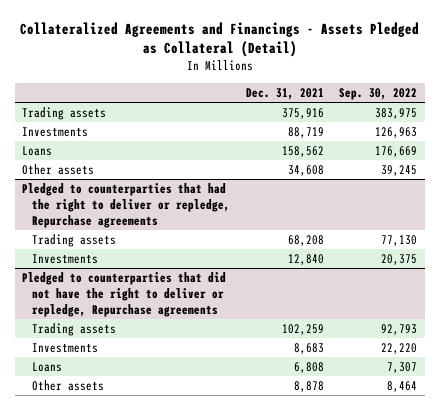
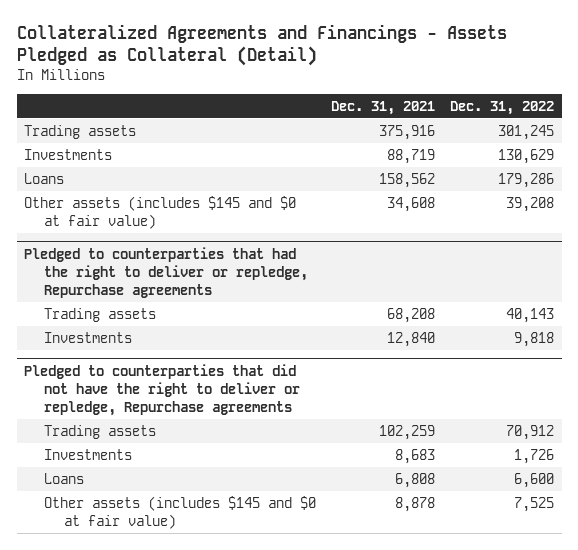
[339,87,418,100] Sep. 30, 2022 -> none
none -> [450,100,555,115] Dec. 31, 2022
[22,164,95,176] Other assets -> [24,196,297,229] Other assets (includes $145 and $0 at fair value)
[31,380,104,392] Other assets -> [44,496,317,529] Other assets (includes $145 and $0 at fair value)

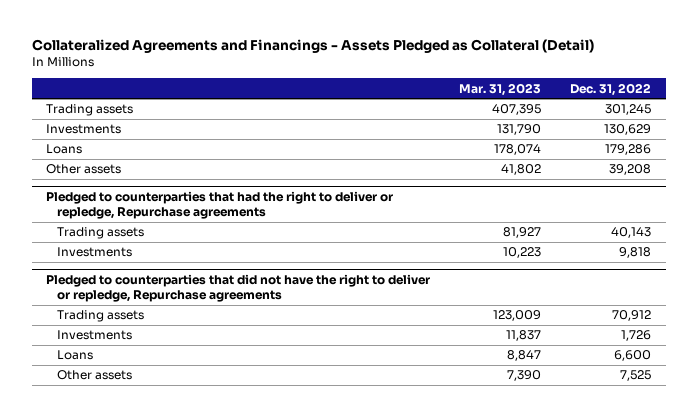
[331,100,436,115] Dec. 31, 2021 -> none
none -> [459,82,542,96] Mar. 31, 2023
[24,196,297,229] Other assets (includes $145 and $0 at fair value) -> [46,164,122,175] Other assets
[44,496,317,529] Other assets (includes $145 and $0 at fair value) -> [57,370,133,381] Other assets

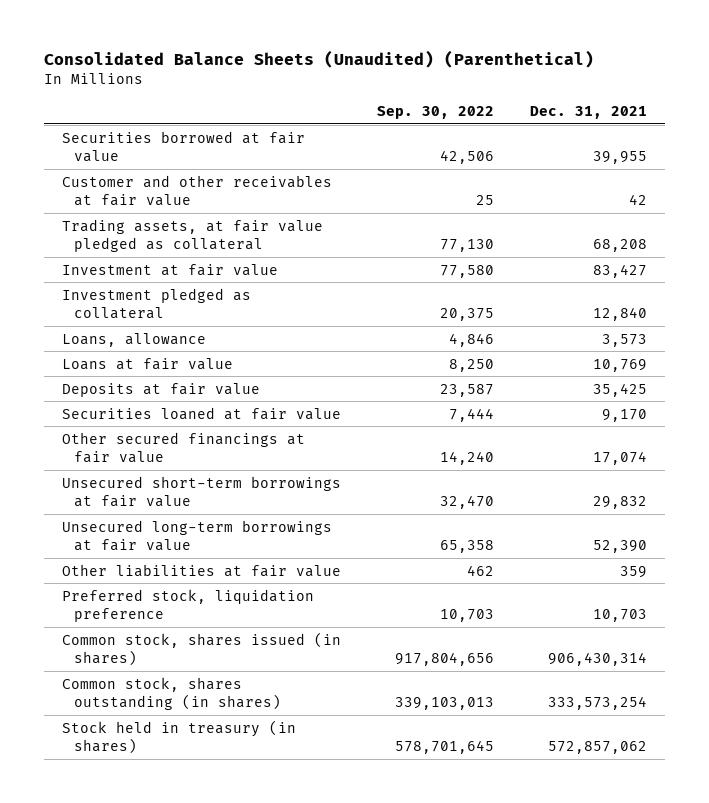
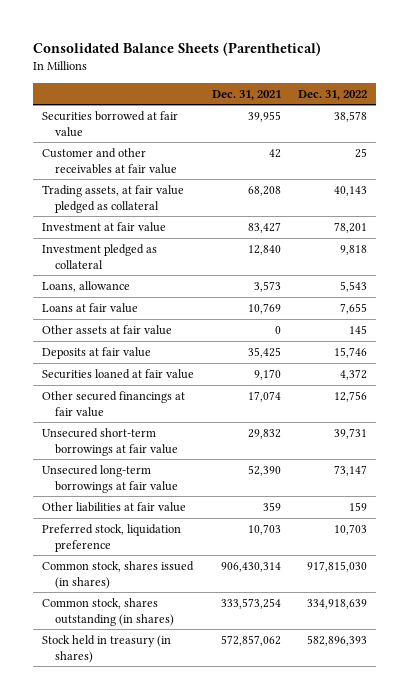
[43,50,594,69] Consolidated Balance Sheets (Unaudited) (Parenthetical) -> [32,41,321,56] Consolidated Balance Sheets (Parenthetical)
[376,105,494,119] Sep. 30, 2022 -> none
none -> [298,89,368,100] Dec. 31, 2022
none -> [41,324,172,335] Other assets at fair value

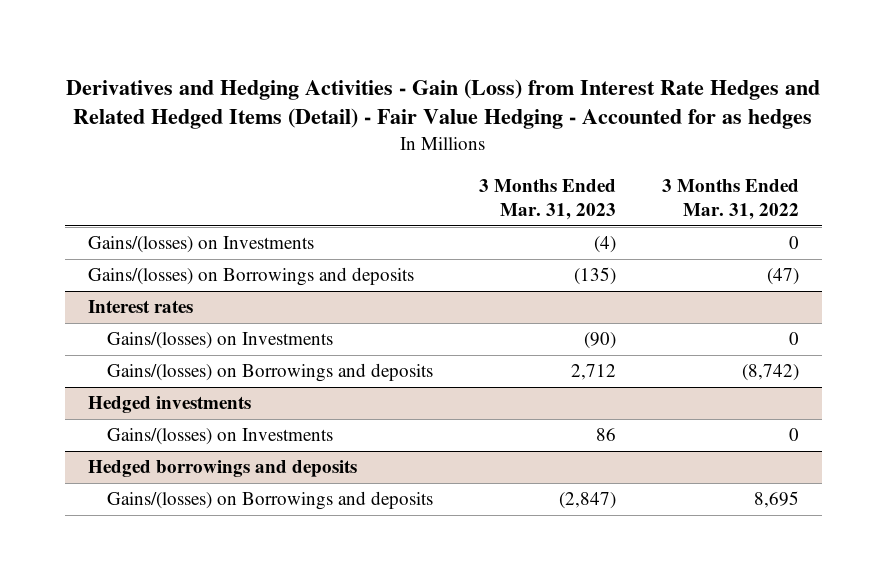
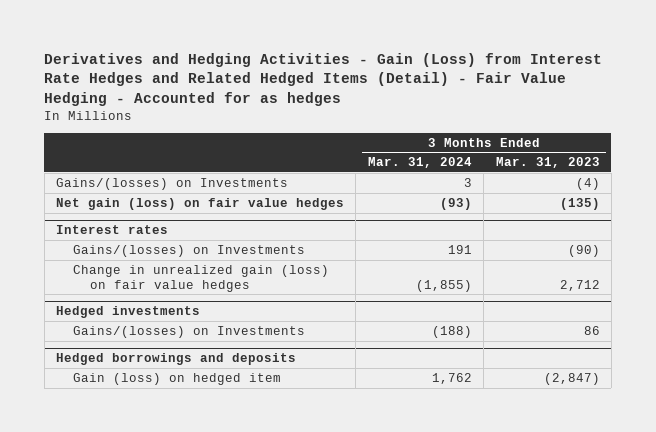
[661,178,799,221] 3 Months Ended Mar. 31, 2022 -> none
none -> [367,157,472,169] Mar. 31, 2024
[87,267,414,287] Gains/(losses) on Borrowings and deposits -> [55,197,344,210] Net gain (loss) on fair value hedges
[107,363,434,383] Gains/(losses) on Borrowings and deposits -> [72,264,329,292] Change in unrealized gain (loss) on fair value hedges
[107,491,434,511] Gains/(losses) on Borrowings and deposits -> [72,372,281,385] Gain (loss) on hedged item

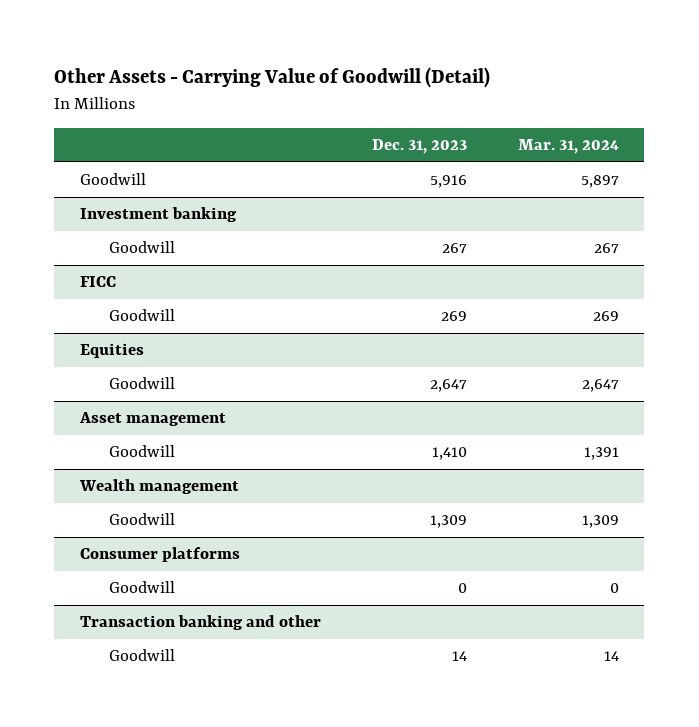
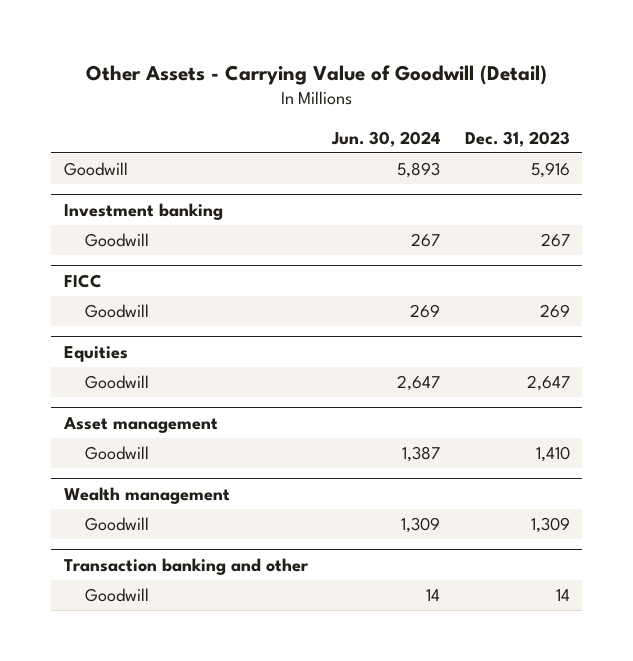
[517,139,619,155] Mar. 31, 2024 -> none
none -> [331,130,441,147] Jun. 30, 2024
[79,547,240,563] Consumer platforms -> none
[108,581,175,594] Goodwill -> none

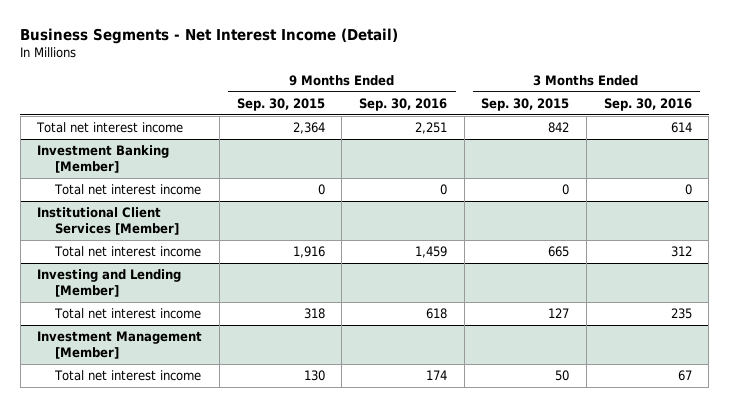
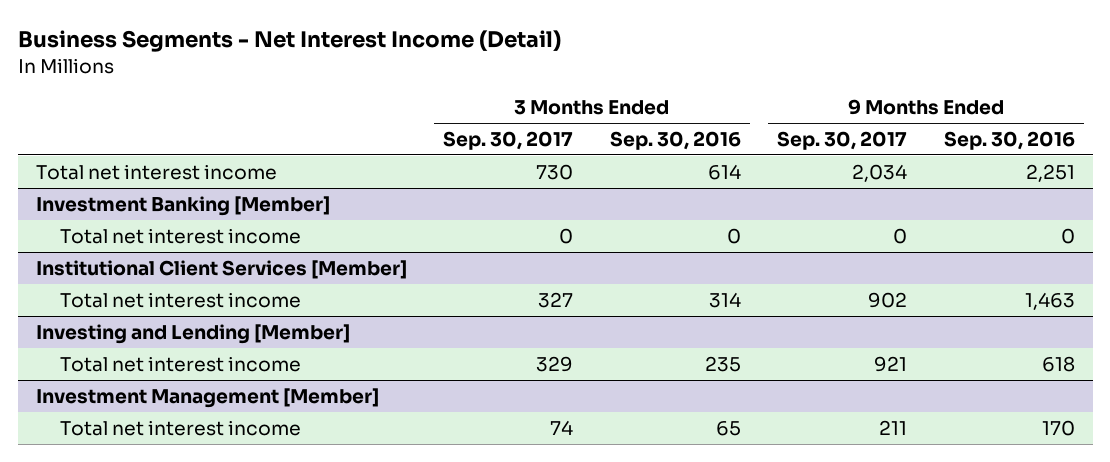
[236,97,325,111] Sep. 30, 2015 -> none
[481,97,570,111] Sep. 30, 2015 -> none
none -> [443,130,574,150] Sep. 30, 2017
none -> [777,130,908,150] Sep. 30, 2017
[414,245,447,258] 1,459 -> [1024,291,1075,310] 1,463
[670,245,692,257] 312 -> [708,291,741,308] 314
[425,369,447,380] 174 -> [1041,419,1075,436] 170
[677,369,692,381] 67 -> [715,420,741,436] 65

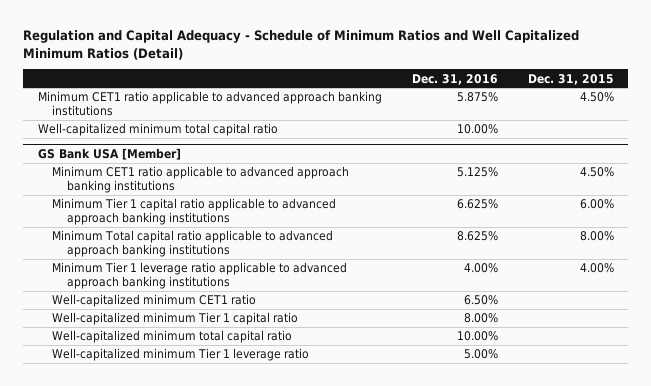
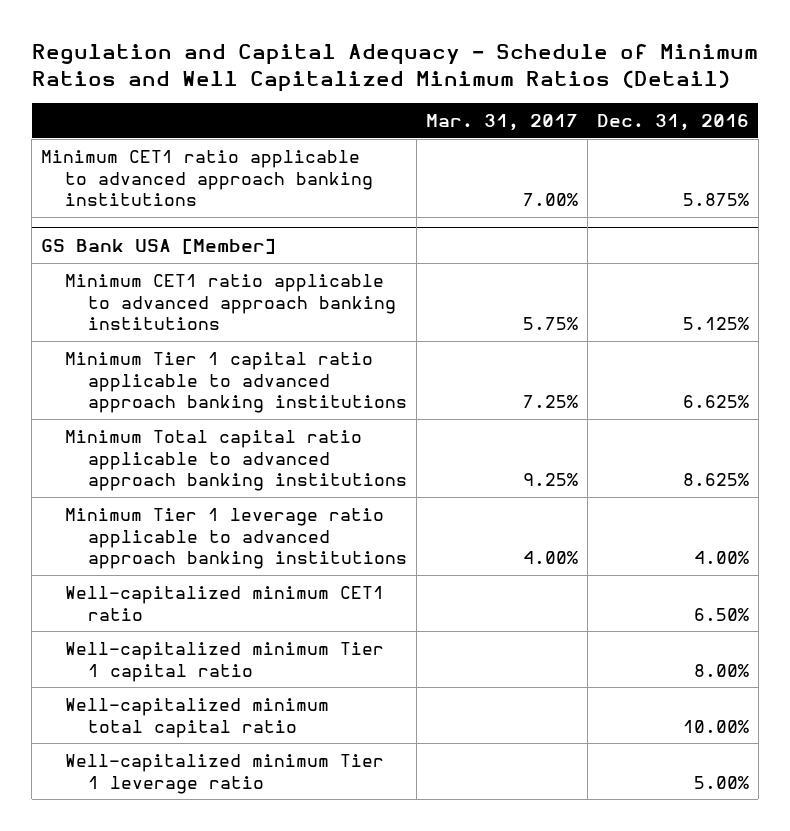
[527,73,614,85] Dec. 31, 2015 -> none
none -> [426,114,579,132] Mar. 31, 2017
[37,123,278,137] Well-capitalized minimum total capital ratio -> none

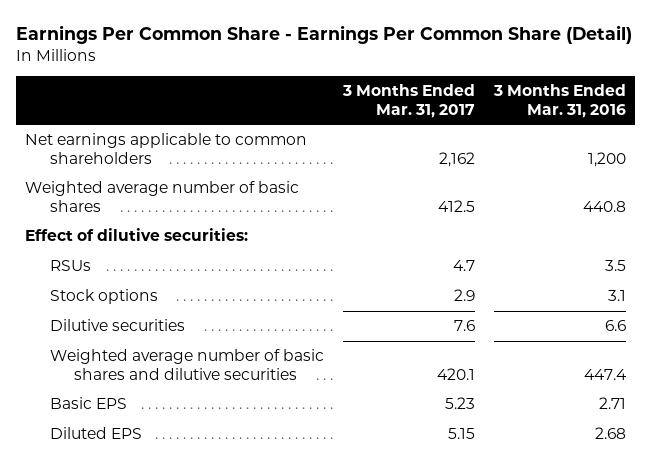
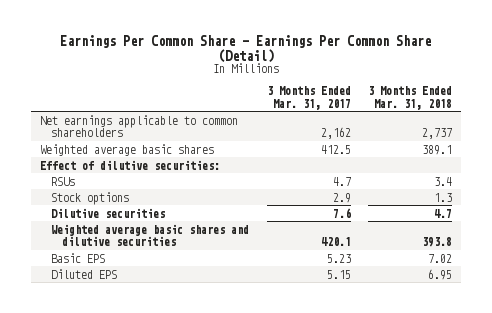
[492,84,626,118] 3 Months Ended Mar. 31, 2016 -> none
none -> [368,86,453,110] 3 Months Ended Mar. 31, 2018
[25,181,300,212] Weighted average number of basic shares -> [40,143,215,156] Weighted average basic shares
[49,349,324,380] Weighted average number of basic shares and dilutive securities -> [51,223,250,246] Weighted average basic shares and dilutive securities

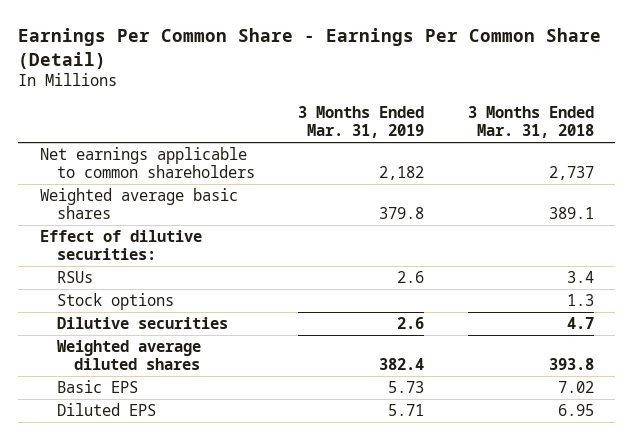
[266,86,351,110] 3 Months Ended Mar. 31, 2017 -> none
none -> [298,106,425,139] 3 Months Ended Mar. 31, 2019
[51,223,250,246] Weighted average basic shares and dilutive securities -> [56,339,201,370] Weighted average diluted shares

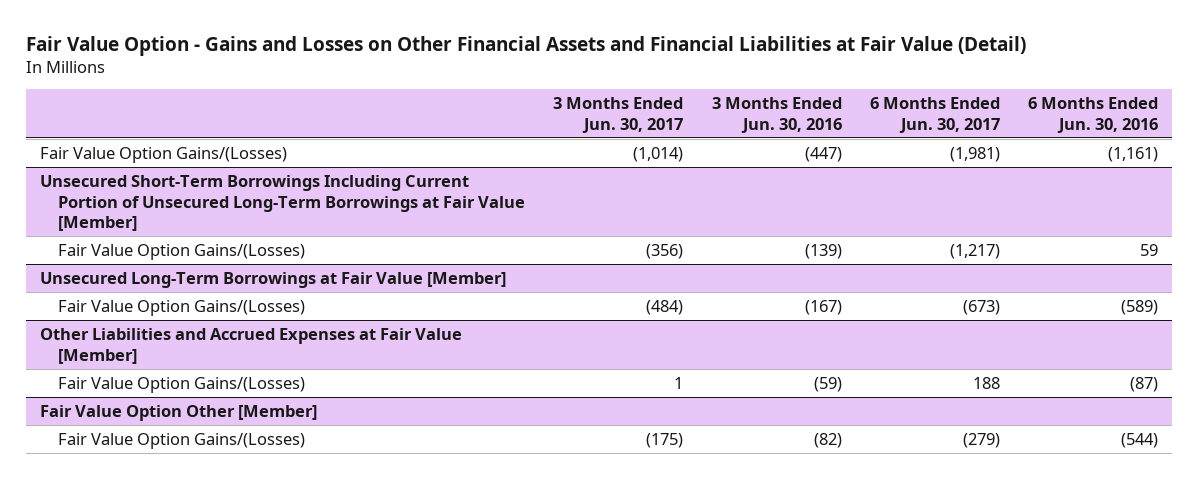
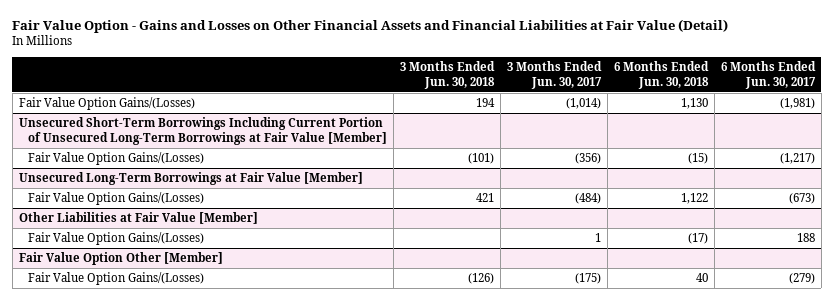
[711,97,842,133] 3 Months Ended Jun. 30, 2016 -> none
[1027,97,1158,133] 6 Months Ended Jun. 30, 2016 -> none
none -> [400,60,496,89] 3 Months Ended Jun. 30, 2018
none -> [614,60,710,89] 6 Months Ended Jun. 30, 2018
[39,327,462,364] Other Liabilities and Accrued Expenses at Fair Value [Member] -> [18,212,258,225] Other Liabilities at Fair Value [Member]

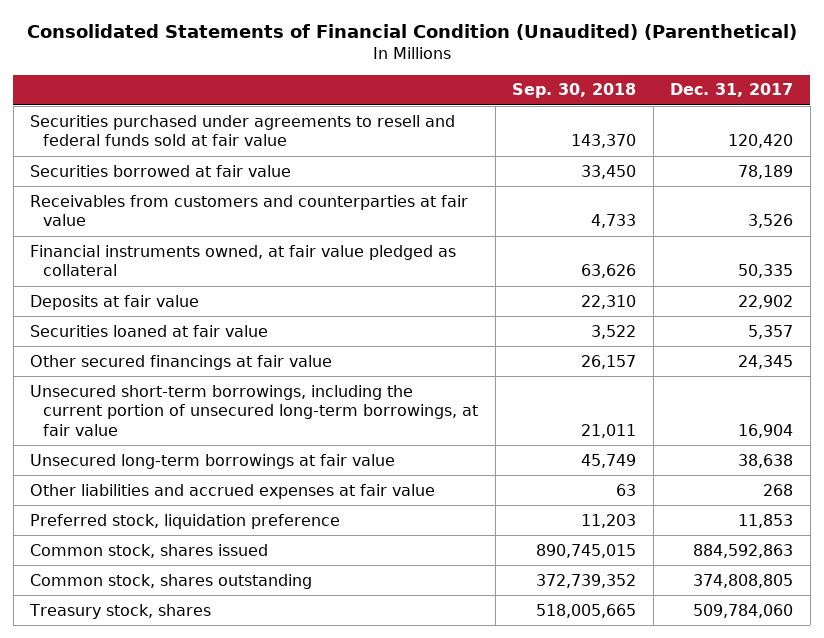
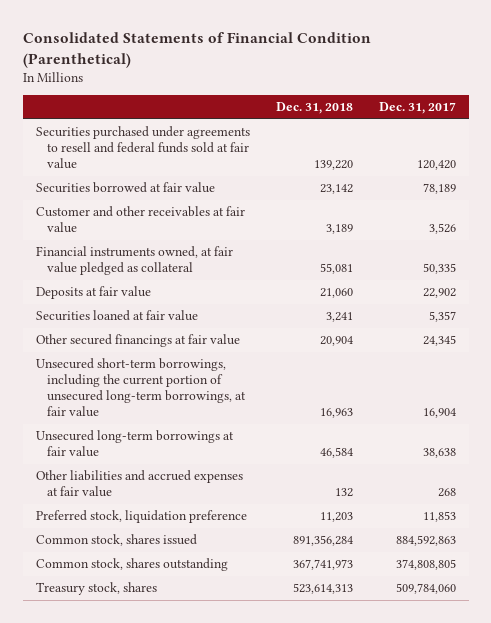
[26,23,797,40] Consolidated Statements of Financial Condition (Unaudited) (Parenthetical) -> [22,32,371,68] Consolidated Statements of Financial Condition (Parenthetical)
[512,83,637,99] Sep. 30, 2018 -> none
none -> [275,102,353,115] Dec. 31, 2018
[30,194,469,227] Receivables from customers and counterparties at fair value -> [35,206,245,234] Customer and other receivables at fair value

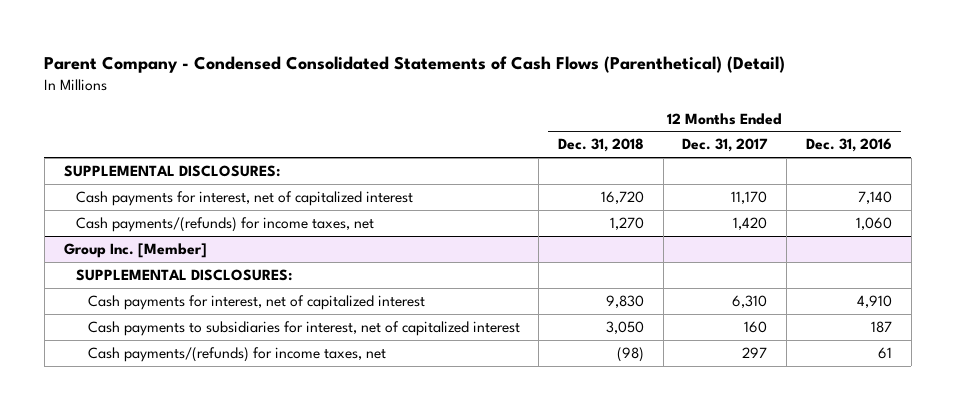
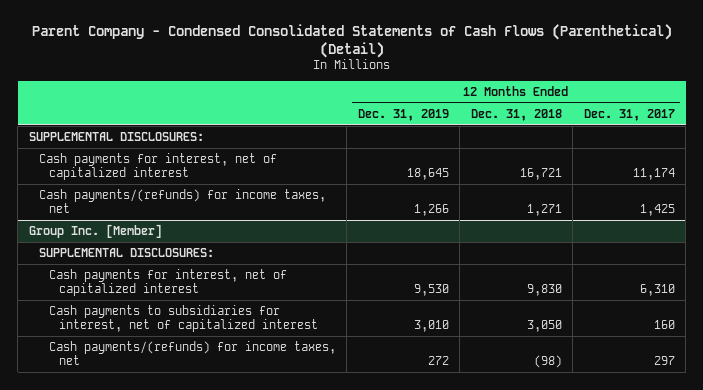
[805,138,892,153] Dec. 31, 2016 -> none
none -> [357,108,449,121] Dec. 31, 2019
[601,190,645,204] 16,720 -> [519,167,562,180] 16,721
[731,190,768,204] 11,170 -> [632,167,675,180] 11,174
[610,216,645,230] 1,270 -> [526,203,562,216] 1,271
[733,216,768,230] 1,420 -> [639,203,675,216] 1,425

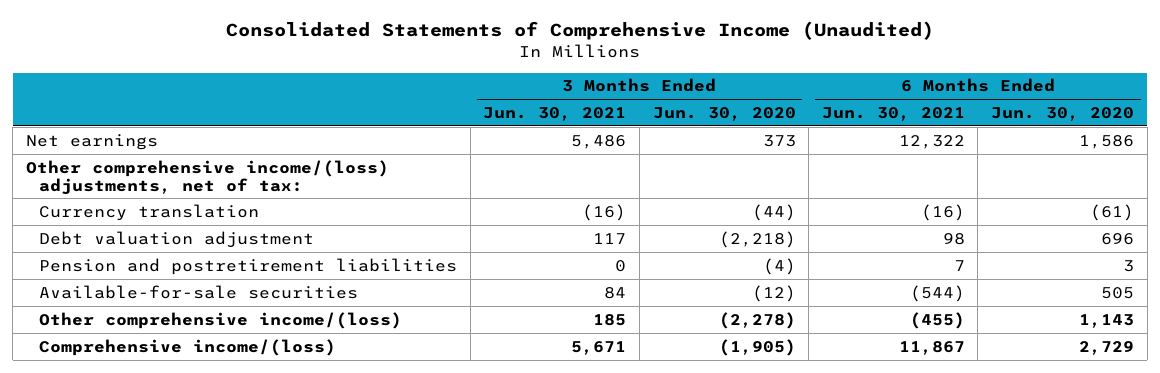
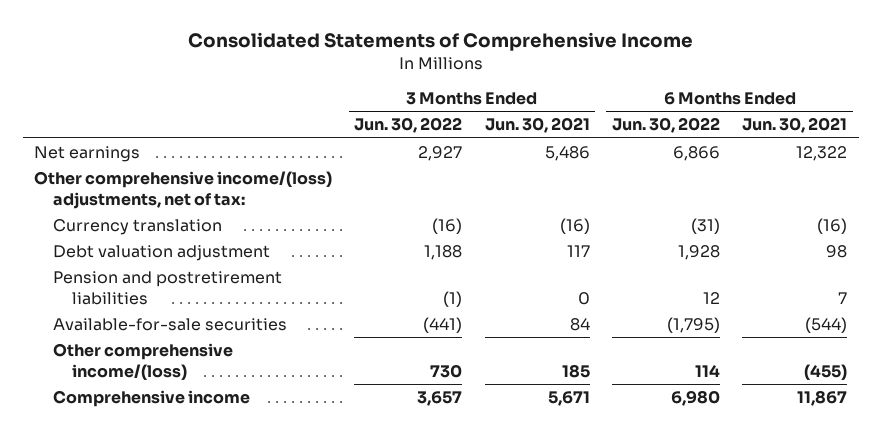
[225,21,934,41] Consolidated Statements of Comprehensive Income (Unaudited) -> [187,32,693,52] Consolidated Statements of Comprehensive Income
[652,106,796,121] Jun. 30, 2020 -> none
[991,106,1135,121] Jun. 30, 2020 -> none
none -> [354,117,463,134] Jun. 30, 2022
none -> [612,117,721,134] Jun. 30, 2022
[38,338,336,356] Comprehensive income/(loss) -> [52,390,250,408] Comprehensive income

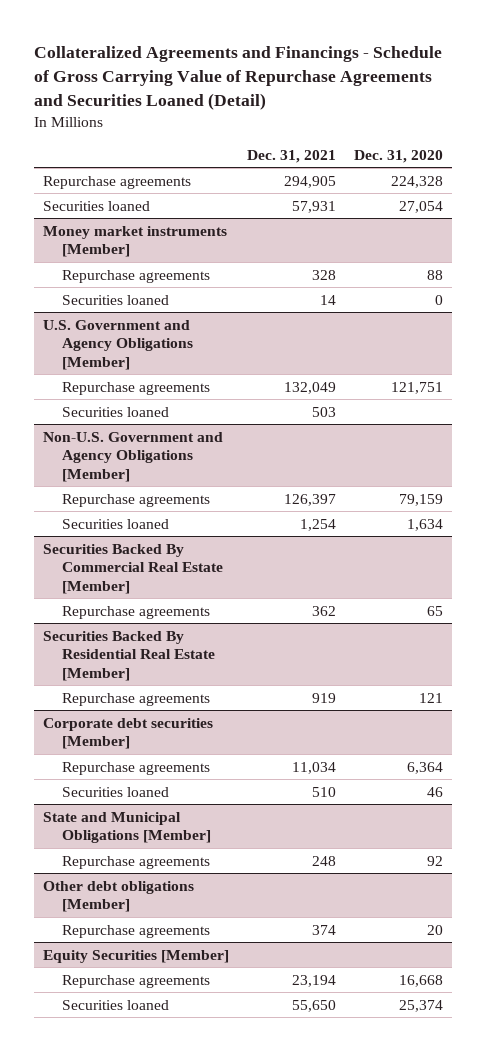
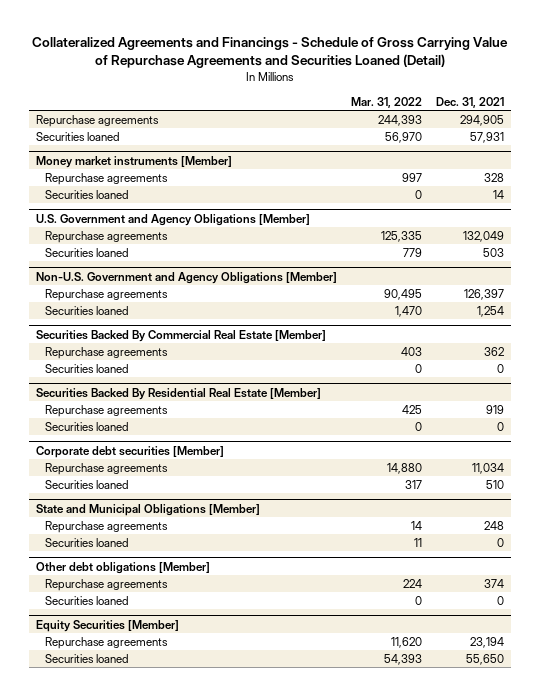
[354,149,444,163] Dec. 31, 2020 -> none
none -> [351,96,423,108] Mar. 31, 2022
none -> [45,363,130,373] Securities loaned
none -> [45,421,130,431] Securities loaned
none -> [45,537,130,547] Securities loaned
none -> [45,595,130,605] Securities loaned

